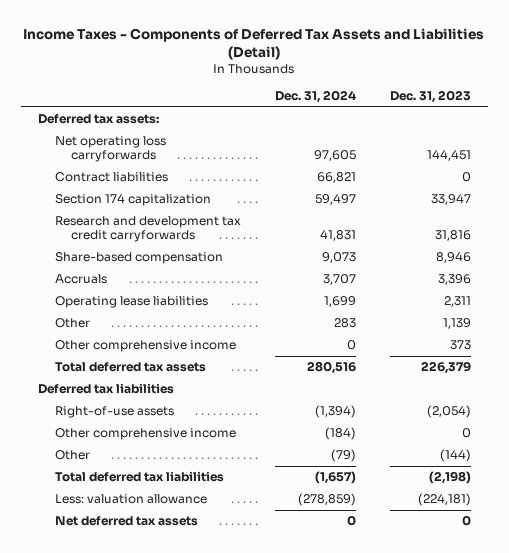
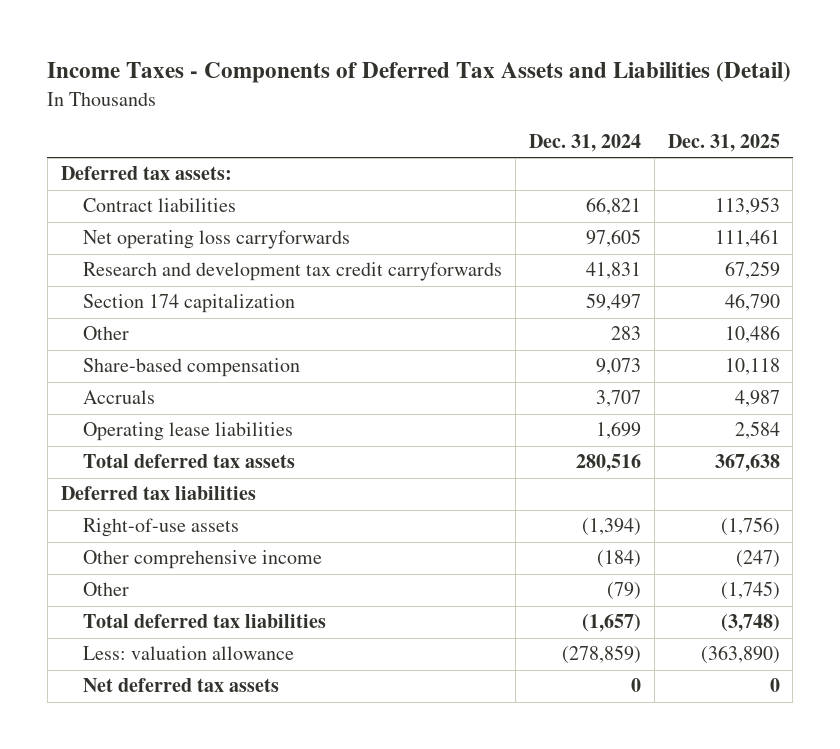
[389,90,471,104] Dec. 31, 2023 -> none
none -> [667,134,780,153] Dec. 31, 2025
[54,136,166,162] Net operating loss carryforwards -> [82,230,350,250] Net operating loss carryforwards
[54,194,211,207] Section 174 capitalization -> [82,294,295,314] Section 174 capitalization
[54,318,90,329] Other -> [82,326,129,341] Other
[54,340,236,353] Other comprehensive income -> none

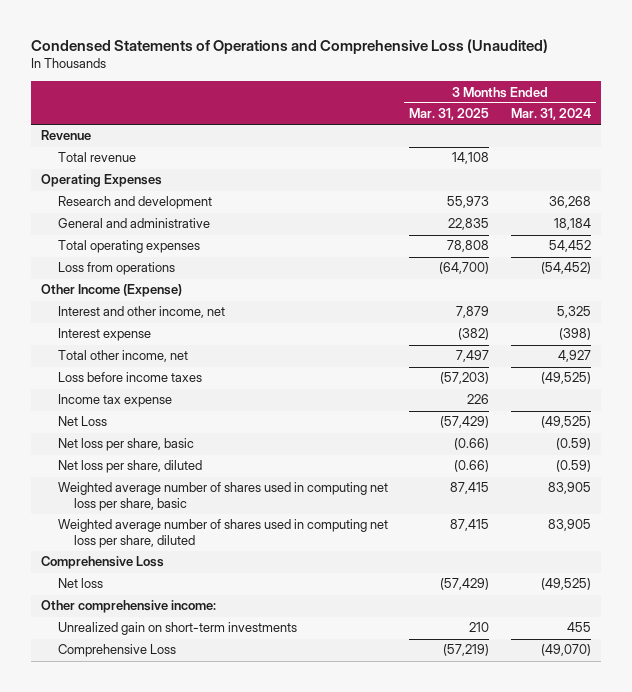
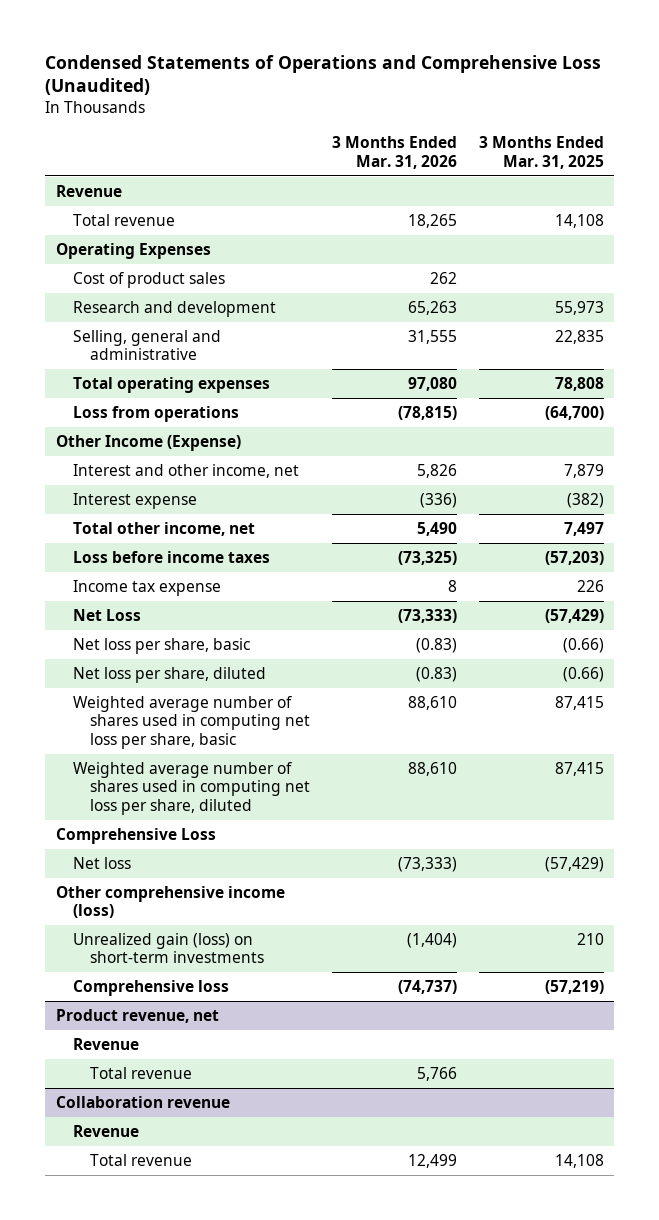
[510,108,591,121] Mar. 31, 2024 -> none
none -> [331,136,457,169] 3 Months Ended Mar. 31, 2026
none -> [73,272,226,289] Cost of product sales
[57,218,210,229] General and administrative -> [73,330,222,361] Selling, general and administrative
[41,600,217,614] Other comprehensive income: -> [55,886,285,919] Other comprehensive income (loss)
[57,622,297,636] Unrealized gain on short-term investments -> [73,933,265,964] Unrealized gain (loss) on short-term investments
[57,644,176,658] Comprehensive Loss -> [73,980,230,997] Comprehensive loss
none -> [55,1009,219,1024] Product revenue, net
none -> [73,1038,140,1051] Revenue
none -> [90,1067,193,1080] Total revenue
none -> [55,1096,230,1109] Collaboration revenue
none -> [73,1125,140,1138] Revenue
none -> [90,1154,193,1167] Total revenue

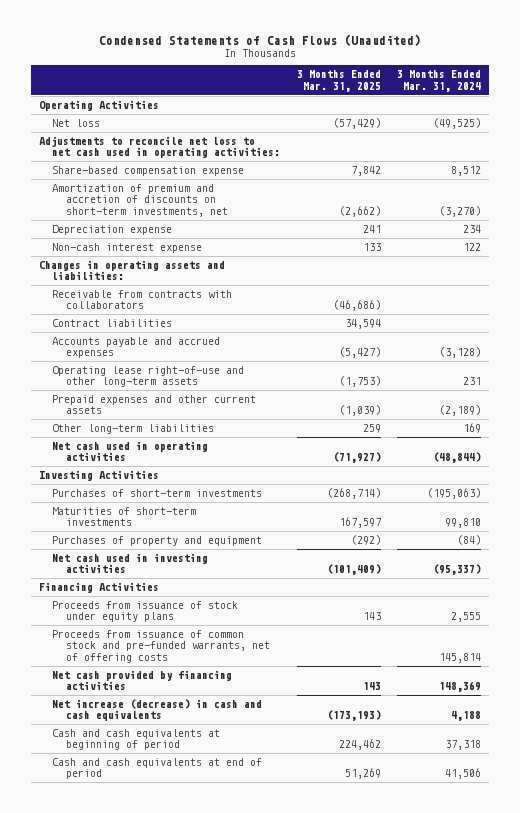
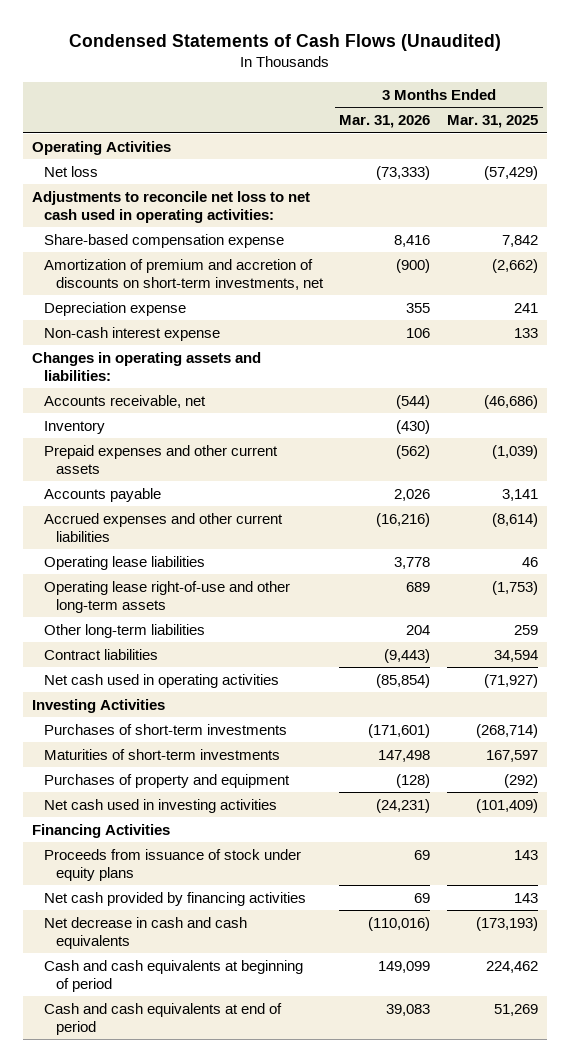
[397,70,482,92] 3 Months Ended Mar. 31, 2024 -> none
none -> [339,115,431,129] Mar. 31, 2026
[52,337,221,359] Accounts payable and accrued expenses -> none
[52,290,233,310] Receivable from contracts with collaborators -> [43,394,206,408] Accounts receivable, net
none -> [43,420,105,434] Inventory
none -> [43,487,161,502] Accounts payable
none -> [43,512,283,542] Accrued expenses and other current liabilities
none -> [43,555,205,570] Operating lease liabilities
[52,366,245,388] Operating lease right-of-use and other long-term assets -> [43,580,290,613] Operating lease right-of-use and other long-term assets
[52,319,173,328] Contract liabilities -> [43,648,158,660] Contract liabilities
[52,630,270,663] Proceeds from issuance of common stock and pre-funded warrants, net of offering costs -> none
[52,699,263,722] Net increase (decrease) in cash and cash equivalents -> [43,916,247,949] Net decrease in cash and cash equivalents

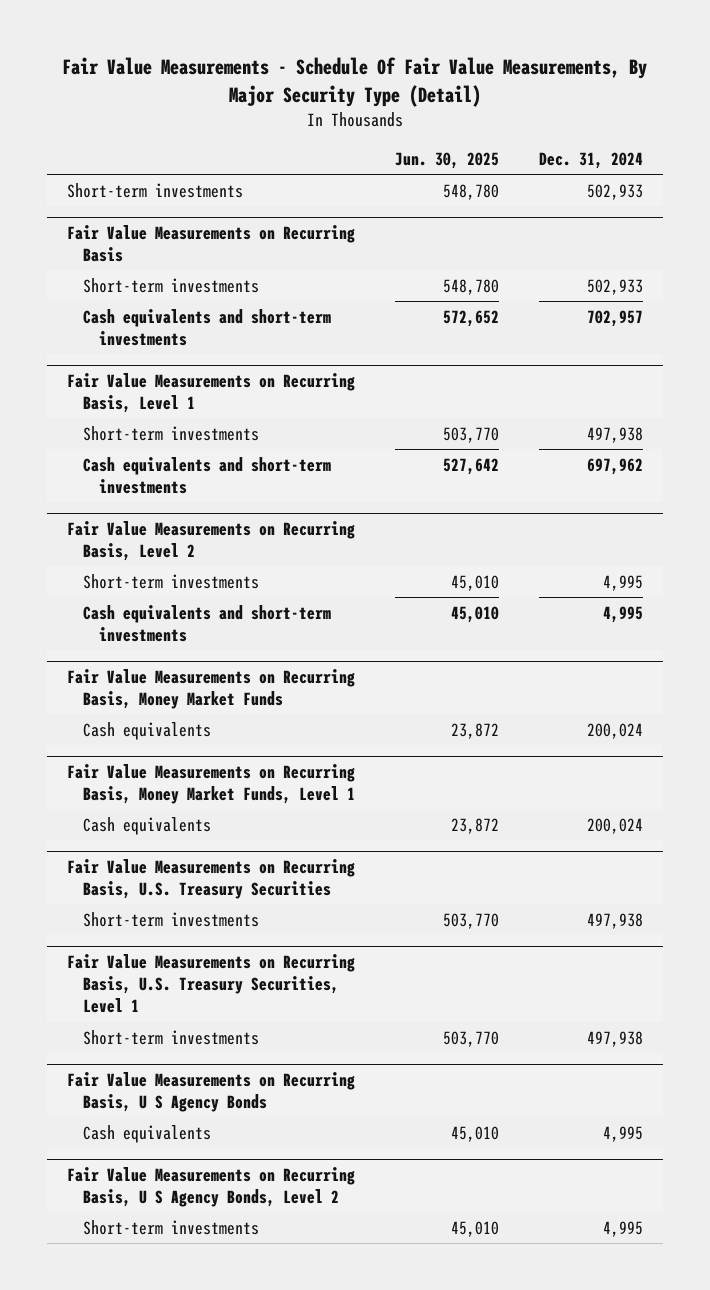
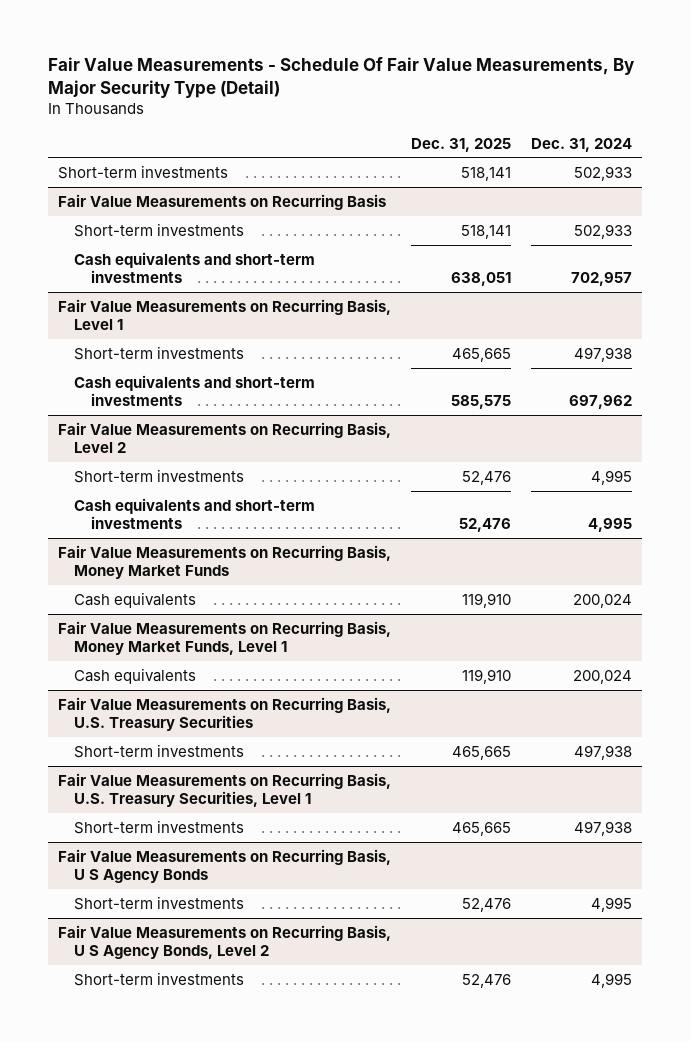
[394,151,499,169] Jun. 30, 2025 -> none
none -> [410,137,511,152] Dec. 31, 2025
[82,1124,211,1143] Cash equivalents -> [74,895,245,910] Short-term investments

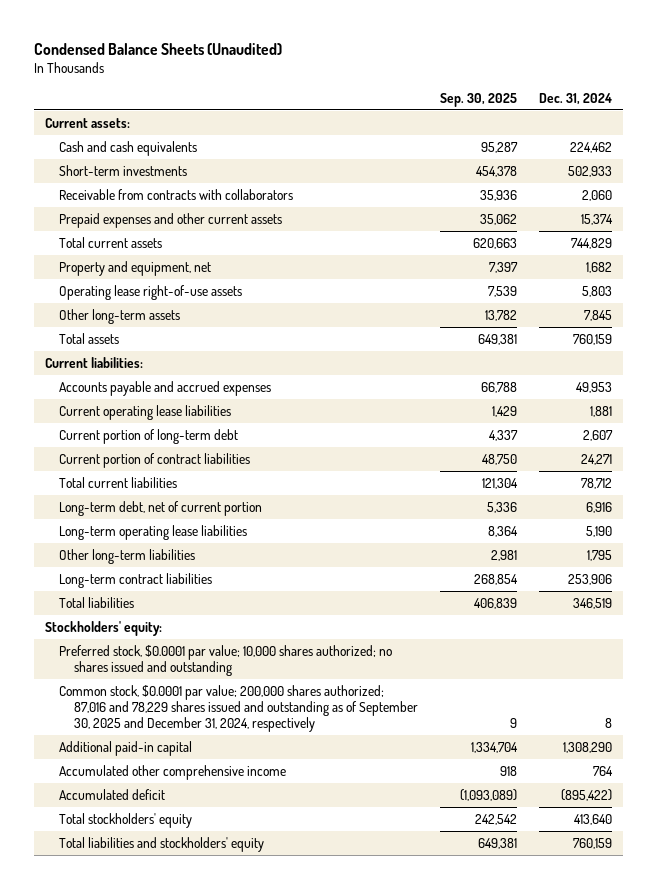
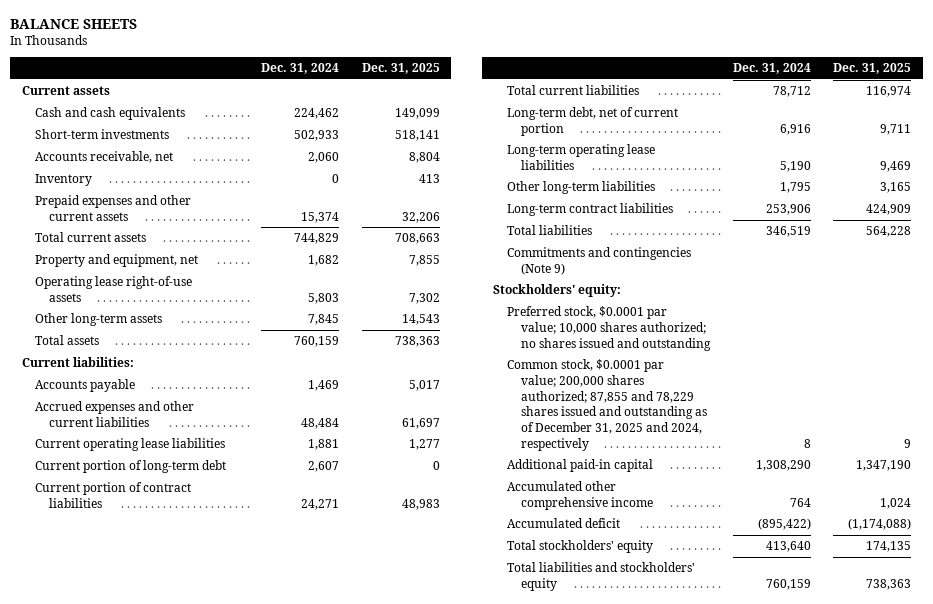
[33,42,282,55] Condensed Balance Sheets (Unaudited) -> [10,18,138,29] BALANCE SHEETS
[439,92,517,107] Sep. 30, 2025 -> none
none -> [361,63,440,75] Dec. 31, 2025
[44,117,130,128] Current assets: -> [21,86,110,96] Current assets
[59,188,294,200] Receivable from contracts with collaborators -> [35,151,174,164] Accounts receivable, net
none -> [35,174,93,187] Inventory
[59,380,272,396] Accounts payable and accrued expenses -> none
none -> [35,379,136,393] Accounts payable
none -> [35,401,195,427] Accrued expenses and other current liabilities
none -> [506,247,691,275] Commitments and contingencies (Note 9)
[59,684,418,732] Common stock, $0.0001 par value; 200,000 shares authorized; 87,016 and 78,229 shares issued and outstanding as of September 30, 2025 and December 31, 2024, respectively -> [506,359,707,451] Common stock, $0.0001 par value; 200,000 shares authorized; 87,855 and 78,229 shares issued and outstanding as of December 31, 2025 and 2024, respectively

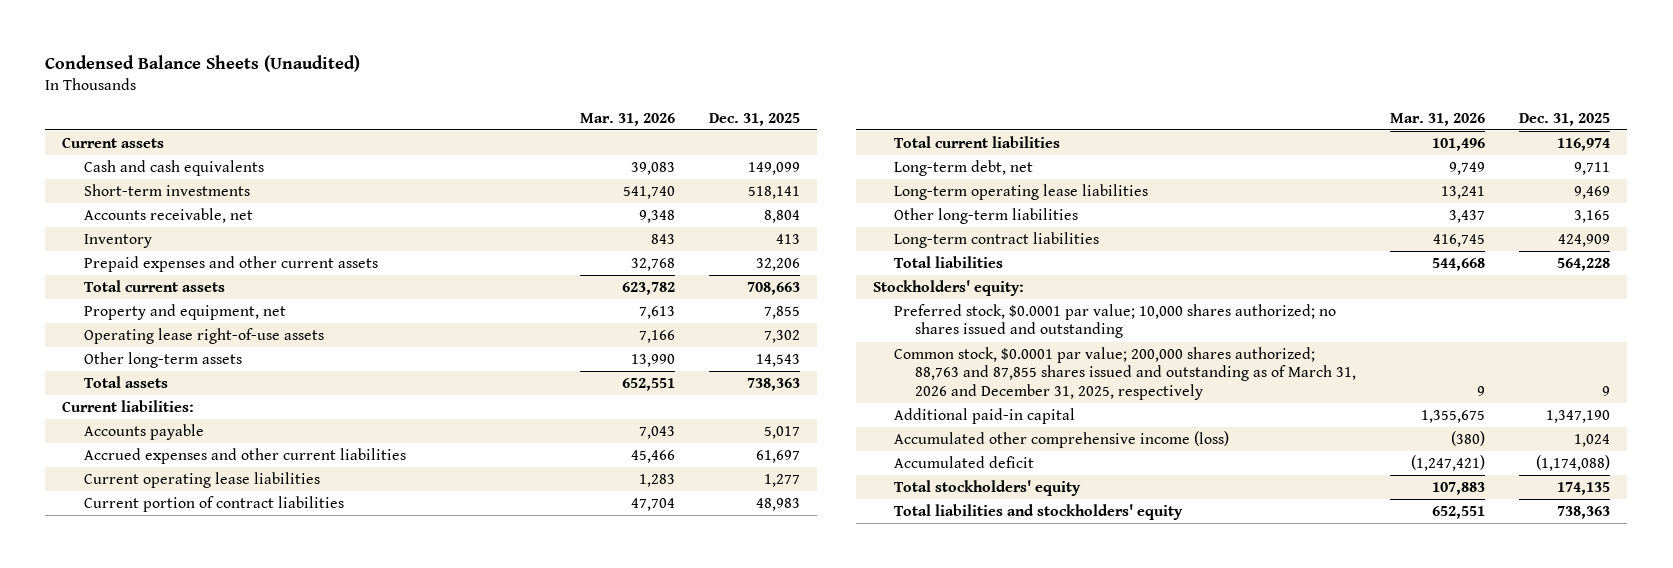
[10,18,138,29] BALANCE SHEETS -> [45,55,361,73] Condensed Balance Sheets (Unaudited)
[261,63,340,75] Dec. 31, 2024 -> none
none -> [579,112,675,126] Mar. 31, 2026
[35,460,227,474] Current portion of long-term debt -> none
[506,107,678,136] Long-term debt, net of current portion -> [893,159,1033,176] Long-term debt, net
[506,247,691,275] Commitments and contingencies (Note 9) -> none
[506,359,707,451] Common stock, $0.0001 par value; 200,000 shares authorized; 87,855 and 78,229 shares issued and outstanding as of December 31, 2025 and 2024, respectively -> [893,346,1356,401] Common stock, $0.0001 par value; 200,000 shares authorized; 88,763 and 87,855 shares issued and outstanding as of March 31, 2026 and December 31, 2025, respectively
[506,481,653,510] Accumulated other comprehensive income -> [893,430,1229,448] Accumulated other comprehensive income (loss)

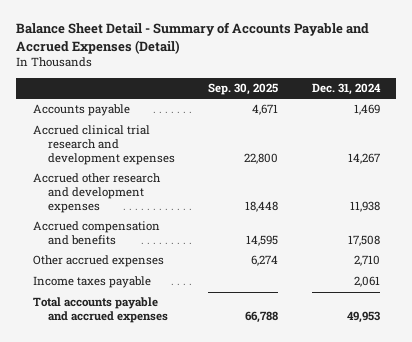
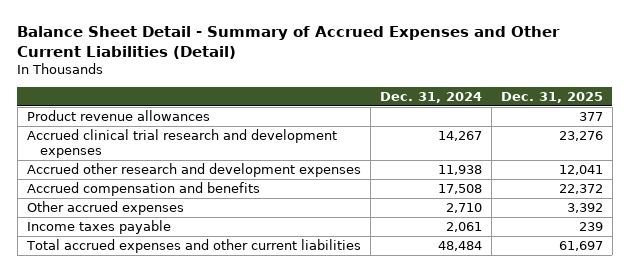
[15,22,369,55] Balance Sheet Detail - Summary of Accounts Payable and Accrued Expenses (Detail) -> [17,26,561,59] Balance Sheet Detail - Summary of Accrued Expenses and Other Current Liabilities (Detail)
[208,83,279,96] Sep. 30, 2025 -> none
none -> [500,92,603,104] Dec. 31, 2025
[32,104,130,117] Accounts payable -> none
none -> [26,110,210,122] Product revenue allowances
[32,297,169,324] Total accounts payable and accrued expenses -> none
none -> [25,239,361,254] Total accrued expenses and other current liabilities

